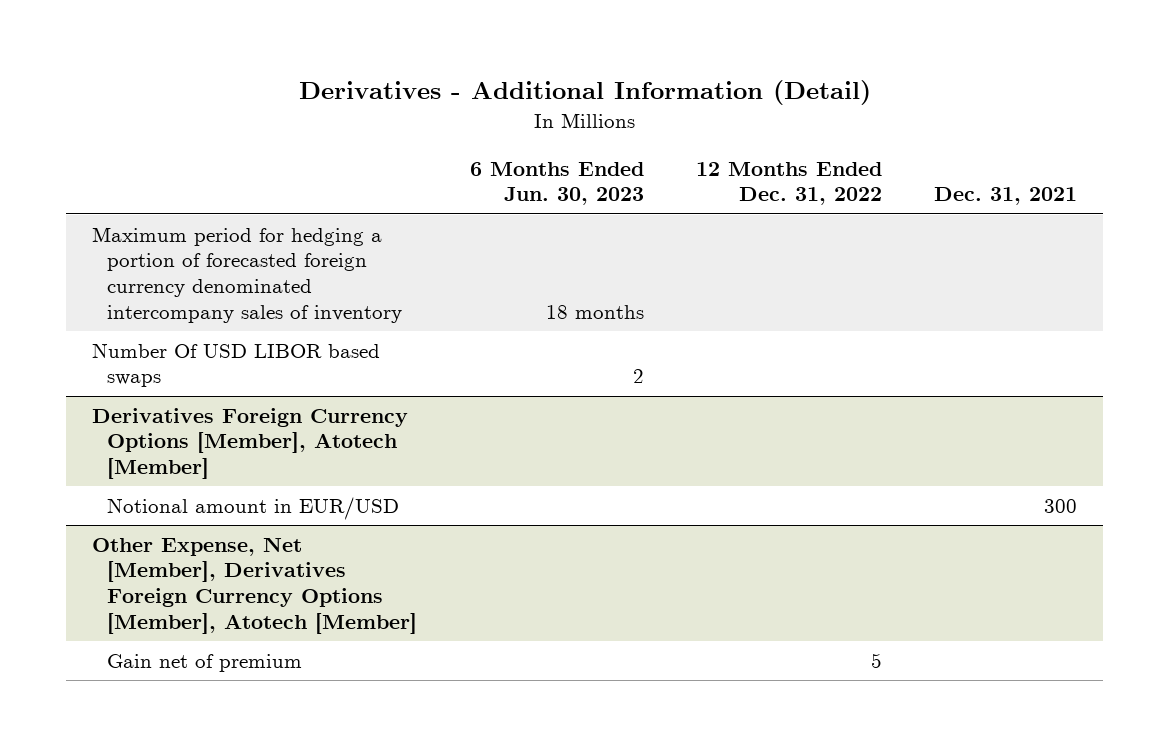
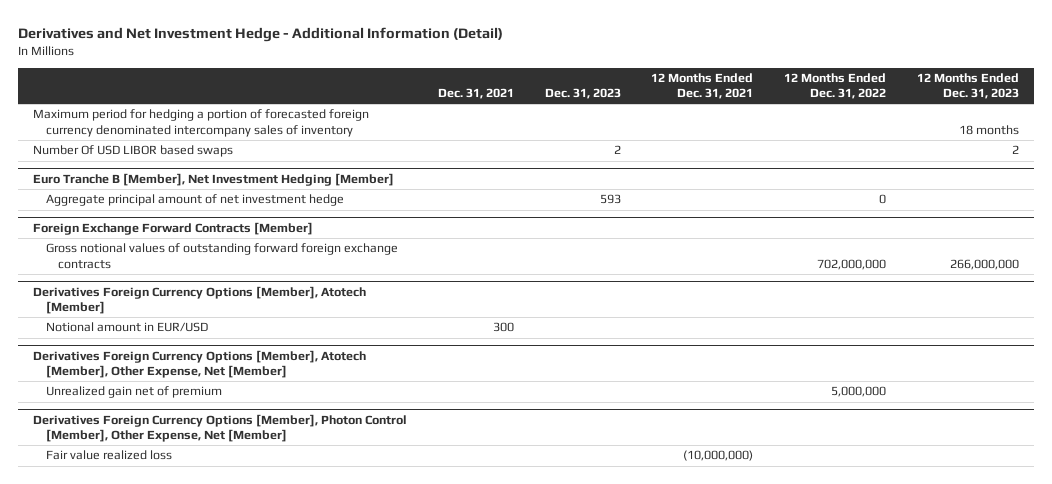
[298,80,871,106] Derivatives - Additional Information (Detail) -> [18,26,504,42] Derivatives and Net Investment Hedge - Additional Information (Detail)
[469,161,644,206] 6 Months Ended Jun. 30, 2023 -> none
none -> [544,88,621,100] Dec. 31, 2023
none -> [651,73,754,100] 12 Months Ended Dec. 31, 2021
none -> [916,73,1019,100] 12 Months Ended Dec. 31, 2023
none -> [33,172,395,186] Euro Tranche B [Member], Net Investment Hedging [Member]
none -> [45,194,344,207] Aggregate principal amount of net investment hedge
none -> [33,221,314,235] Foreign Exchange Forward Contracts [Member]
none -> [45,243,398,269] Gross notional values of outstanding forward foreign exchange contracts
[92,536,418,634] Other Expense, Net [Member], Derivatives Foreign Currency Options [Member], Atotech [Member] -> [33,349,367,379] Derivatives Foreign Currency Options [Member], Atotech [Member], Other Expense, Net [Member]
[107,653,303,672] Gain net of premium -> [45,386,222,399] Unrealized gain net of premium
[870,652,882,668] 5 -> [831,386,887,398] 5,000,000
none -> [33,413,408,443] Derivatives Foreign Currency Options [Member], Photon Control [Member], Other Expense, Net [Member]
none -> [45,450,172,461] Fair value realized loss

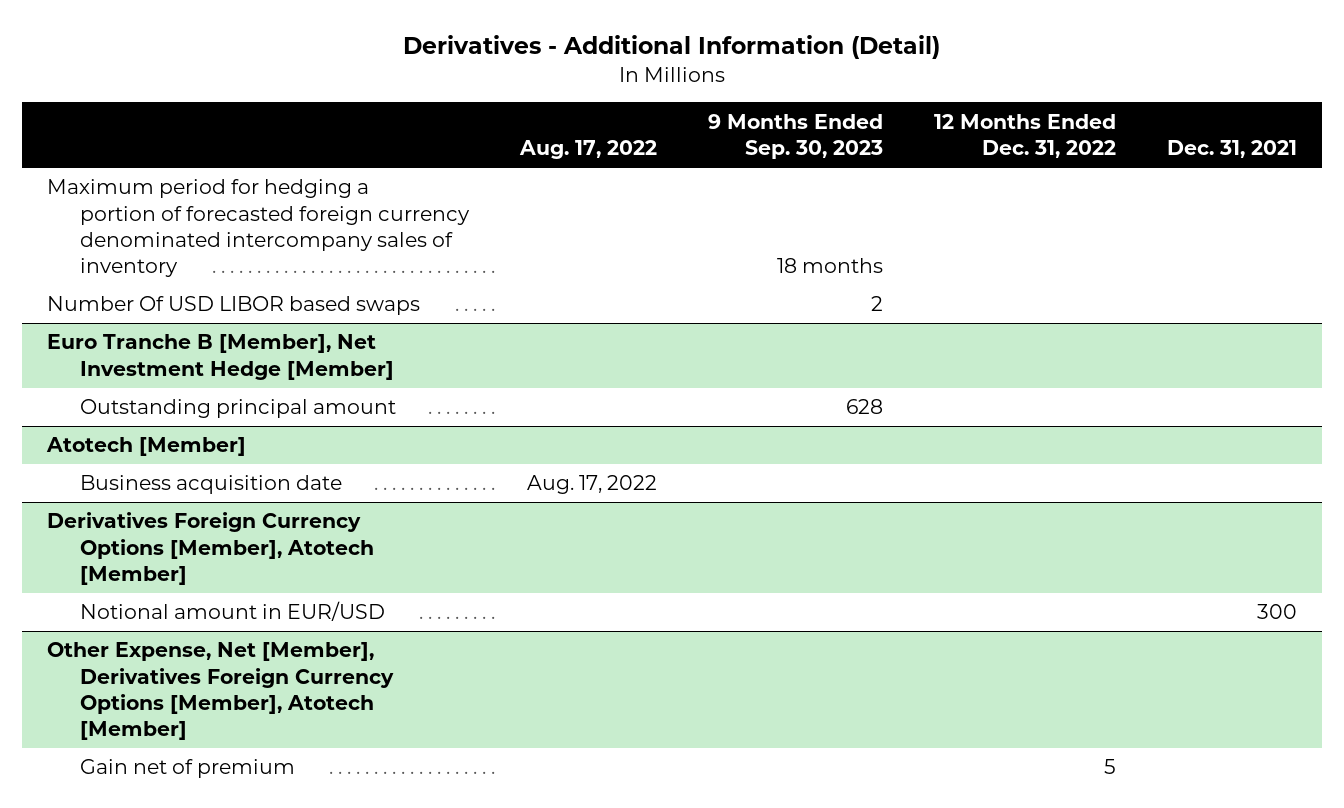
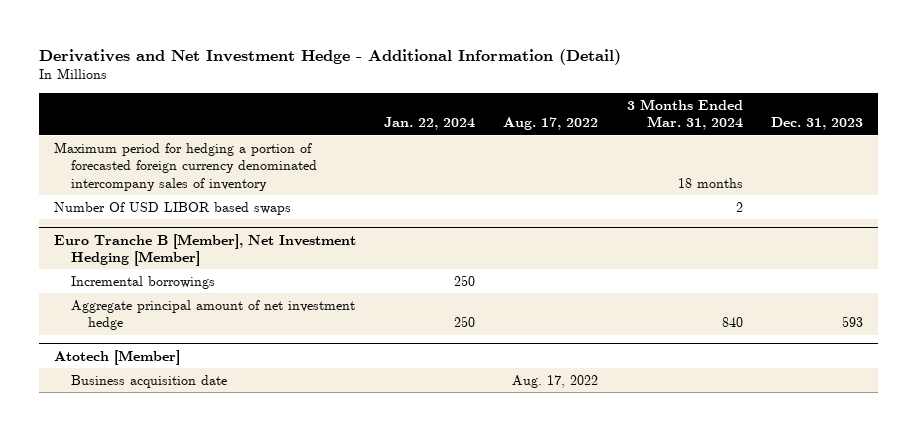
[403,35,941,60] Derivatives - Additional Information (Detail) -> [39,48,622,65] Derivatives and Net Investment Hedge - Additional Information (Detail)
[707,113,883,160] 9 Months Ended Sep. 30, 2023 -> none
[933,113,1116,159] 12 Months Ended Dec. 31, 2022 -> none
[1166,140,1297,159] Dec. 31, 2021 -> none
none -> [384,117,476,131] Jan. 22, 2024
none -> [626,98,743,131] 3 Months Ended Mar. 31, 2024
none -> [771,117,864,131] Dec. 31, 2023
[47,334,395,380] Euro Tranche B [Member], Net Investment Hedge [Member] -> [53,233,356,267] Euro Tranche B [Member], Net Investment Hedging [Member]
none -> [70,275,215,289] Incremental borrowings
[80,399,397,419] Outstanding principal amount -> [70,299,355,331] Aggregate principal amount of net investment hedge
[47,512,375,586] Derivatives Foreign Currency Options [Member], Atotech [Member] -> none
[80,601,386,622] Notional amount in EUR/USD -> none
[47,642,395,741] Other Expense, Net [Member], Derivatives Foreign Currency Options [Member], Atotech [Member] -> none
[80,759,296,779] Gain net of premium -> none

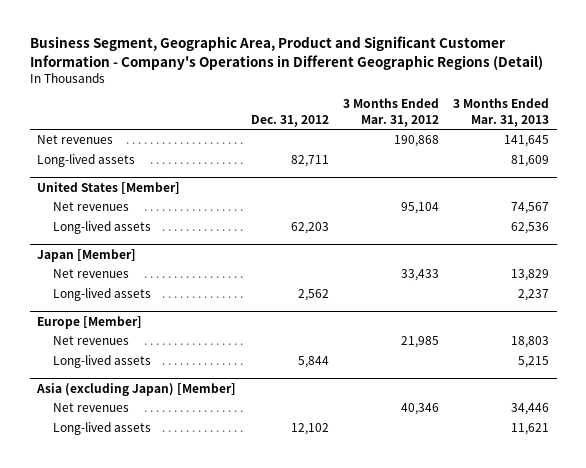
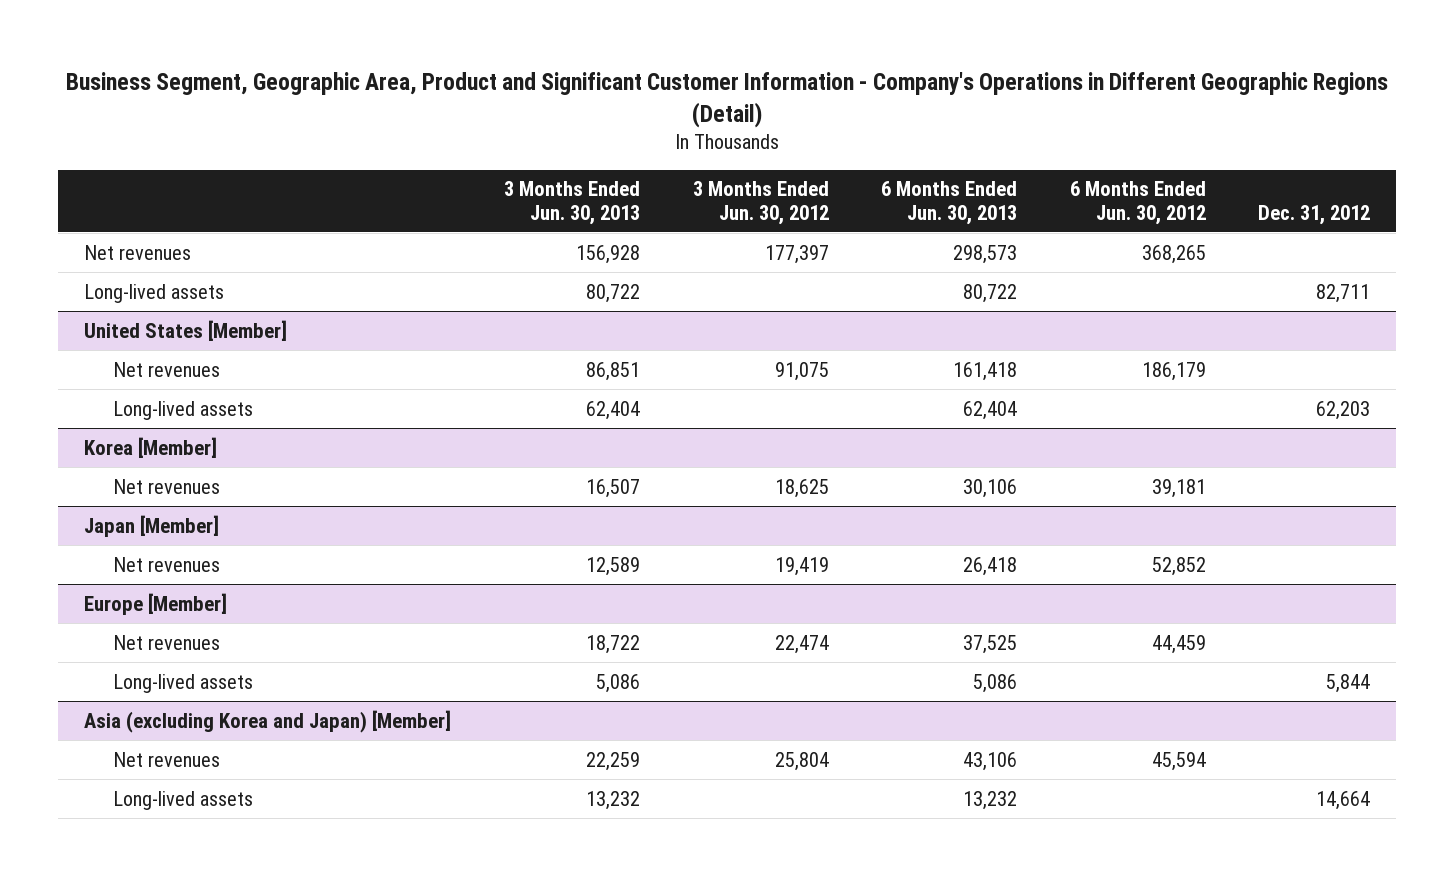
[342,98,439,127] 3 Months Ended Mar. 31, 2012 -> none
[453,98,550,127] 3 Months Ended Mar. 31, 2013 -> none
none -> [503,181,640,225] 3 Months Ended Jun. 30, 2013
none -> [692,181,829,225] 3 Months Ended Jun. 30, 2012
none -> [881,181,1018,225] 6 Months Ended Jun. 30, 2013
none -> [1069,181,1206,225] 6 Months Ended Jun. 30, 2012
none -> [84,436,218,458] Korea [Member]
none -> [113,478,221,494] Net revenues
[52,288,151,302] Long-lived assets -> none
[36,382,237,396] Asia (excluding Japan) [Member] -> [84,709,452,733] Asia (excluding Korea and Japan) [Member]
[290,423,329,436] 12,102 -> [1316,790,1371,810] 14,664

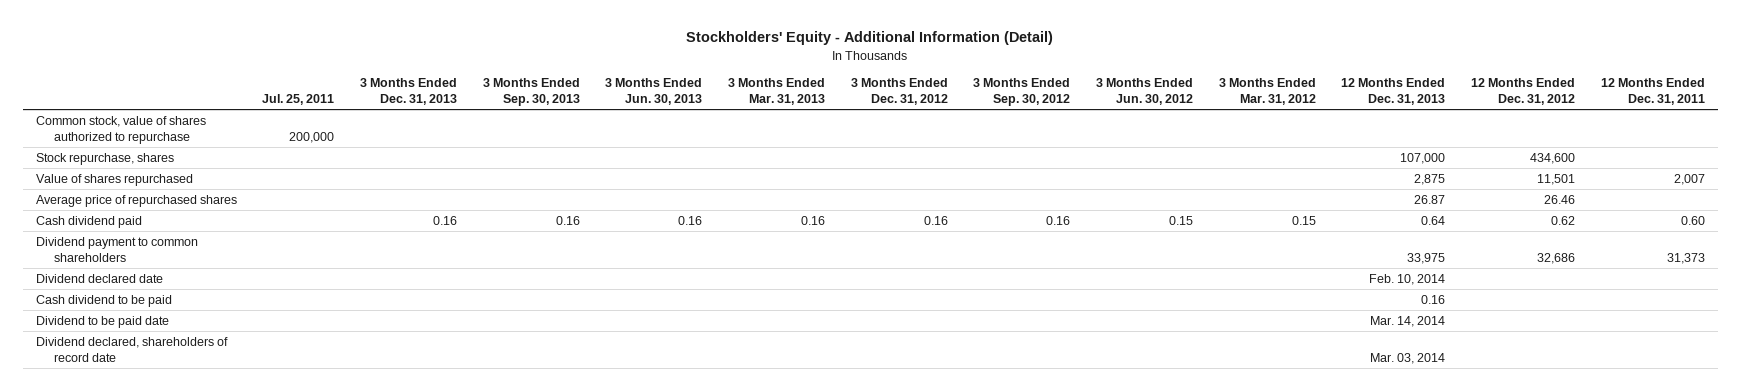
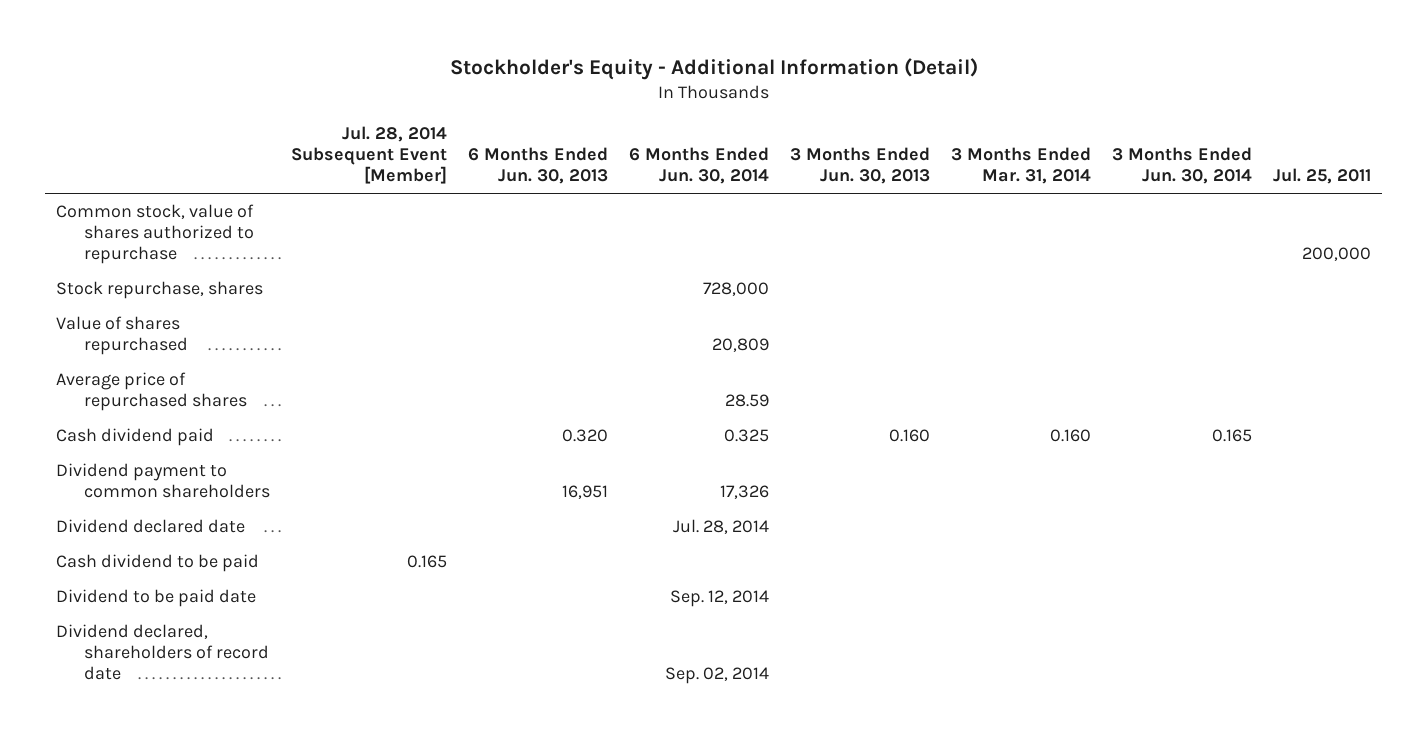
[686,31,1054,46] Stockholders' Equity - Additional Information (Detail) -> [449,57,978,80] Stockholder's Equity - Additional Information (Detail)
[359,78,457,106] 3 Months Ended Dec. 31, 2013 -> none
[482,78,580,107] 3 Months Ended Sep. 30, 2013 -> none
[728,78,826,106] 3 Months Ended Mar. 31, 2013 -> none
[850,78,948,106] 3 Months Ended Dec. 31, 2012 -> none
[973,78,1071,107] 3 Months Ended Sep. 30, 2012 -> none
[1096,78,1194,106] 3 Months Ended Jun. 30, 2012 -> none
[1218,78,1316,106] 3 Months Ended Mar. 31, 2012 -> none
[1341,78,1446,106] 12 Months Ended Dec. 31, 2013 -> none
[1471,78,1576,106] 12 Months Ended Dec. 31, 2012 -> none
[1600,78,1705,106] 12 Months Ended Dec. 31, 2011 -> none
none -> [291,126,448,185] Jul. 28, 2014 Subsequent Event [Member]
none -> [468,147,609,185] 6 Months Ended Jun. 30, 2013
none -> [629,147,770,185] 6 Months Ended Jun. 30, 2014
none -> [951,147,1092,185] 3 Months Ended Mar. 31, 2014
none -> [1112,147,1253,185] 3 Months Ended Jun. 30, 2014
[678,215,703,225] 0.16 -> [889,429,931,443] 0.160

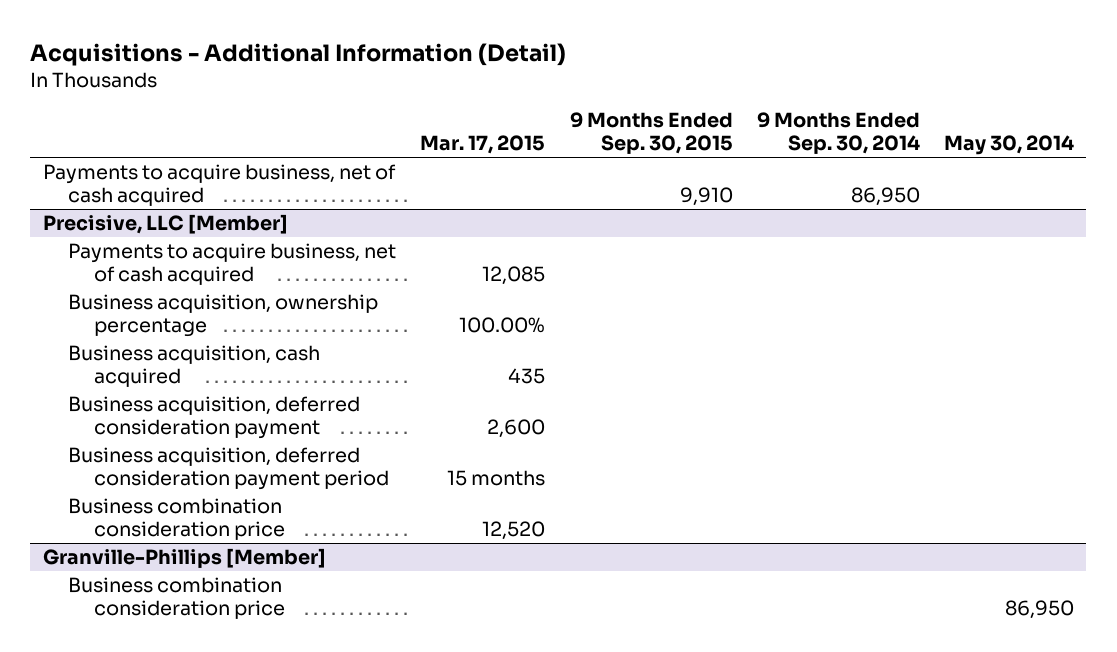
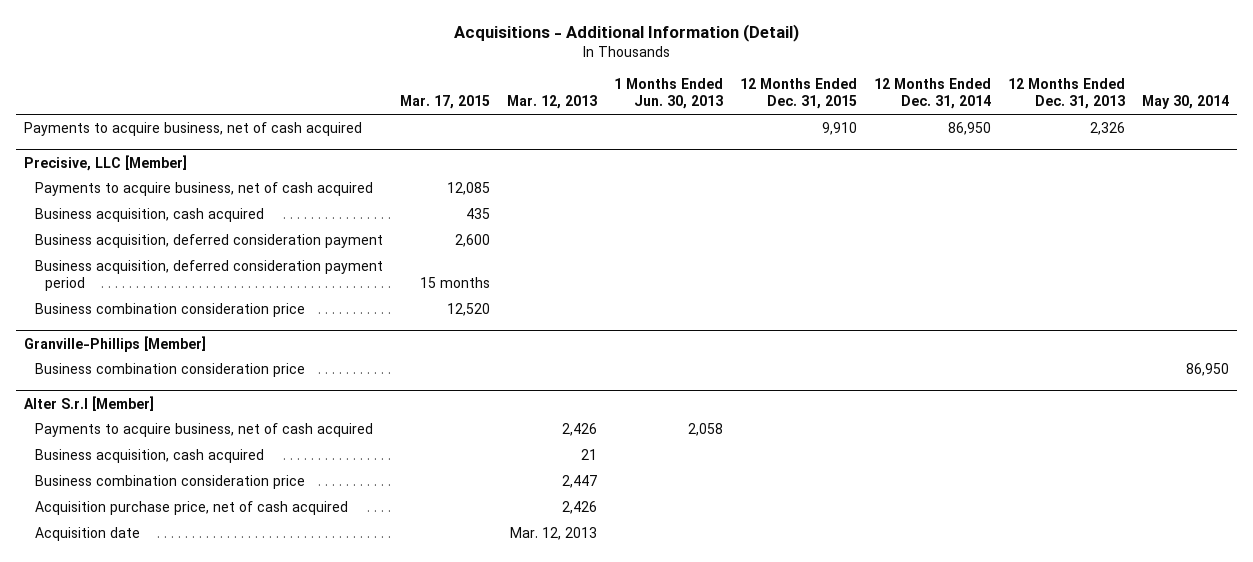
[569,112,733,155] 9 Months Ended Sep. 30, 2015 -> none
[756,112,920,155] 9 Months Ended Sep. 30, 2014 -> none
none -> [506,95,597,110] Mar. 12, 2013
none -> [613,78,723,110] 1 Months Ended Jun. 30, 2013
none -> [739,78,857,110] 12 Months Ended Dec. 31, 2015
none -> [873,78,991,110] 12 Months Ended Dec. 31, 2014
none -> [1007,78,1125,110] 12 Months Ended Dec. 31, 2013
[68,294,379,337] Business acquisition, ownership percentage -> none
none -> [24,395,155,411] Alter S.r.l [Member]
none -> [34,422,373,437] Payments to acquire business, net of cash acquired
none -> [34,448,264,463] Business acquisition, cash acquired
none -> [34,474,305,489] Business combination consideration price
none -> [34,500,348,515] Acquisition purchase price, net of cash acquired
none -> [34,526,140,541] Acquisition date

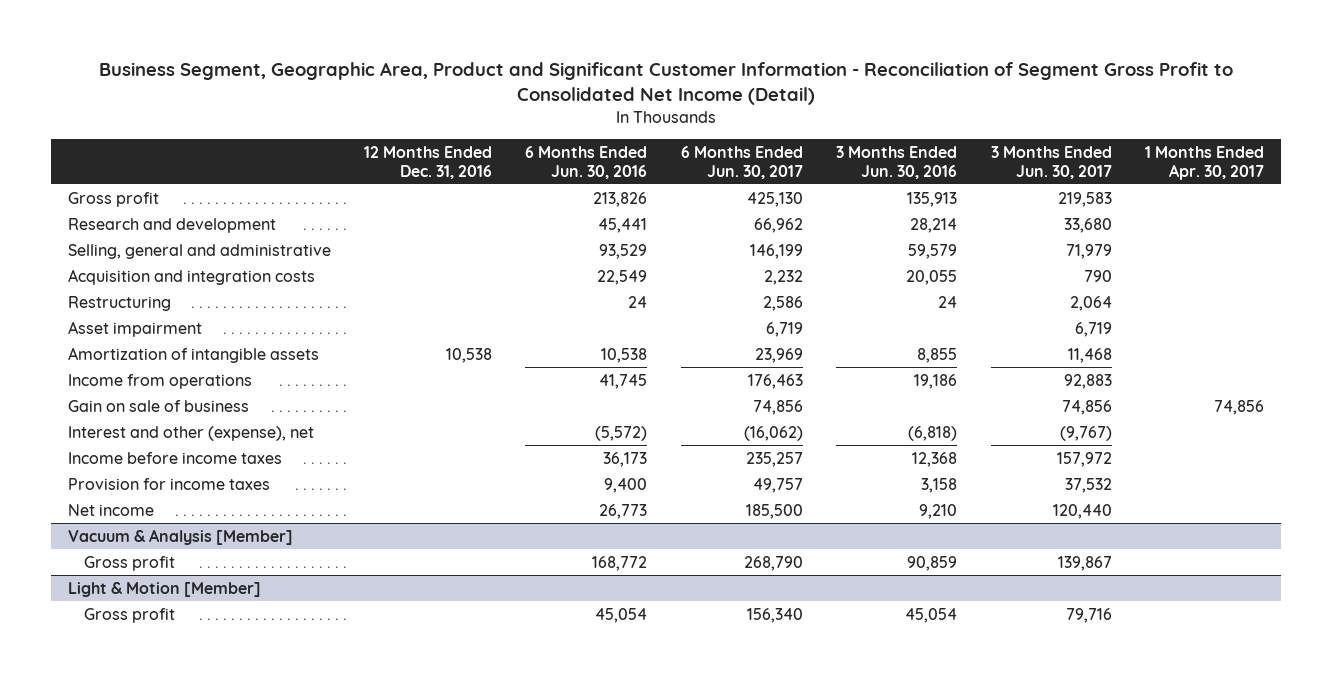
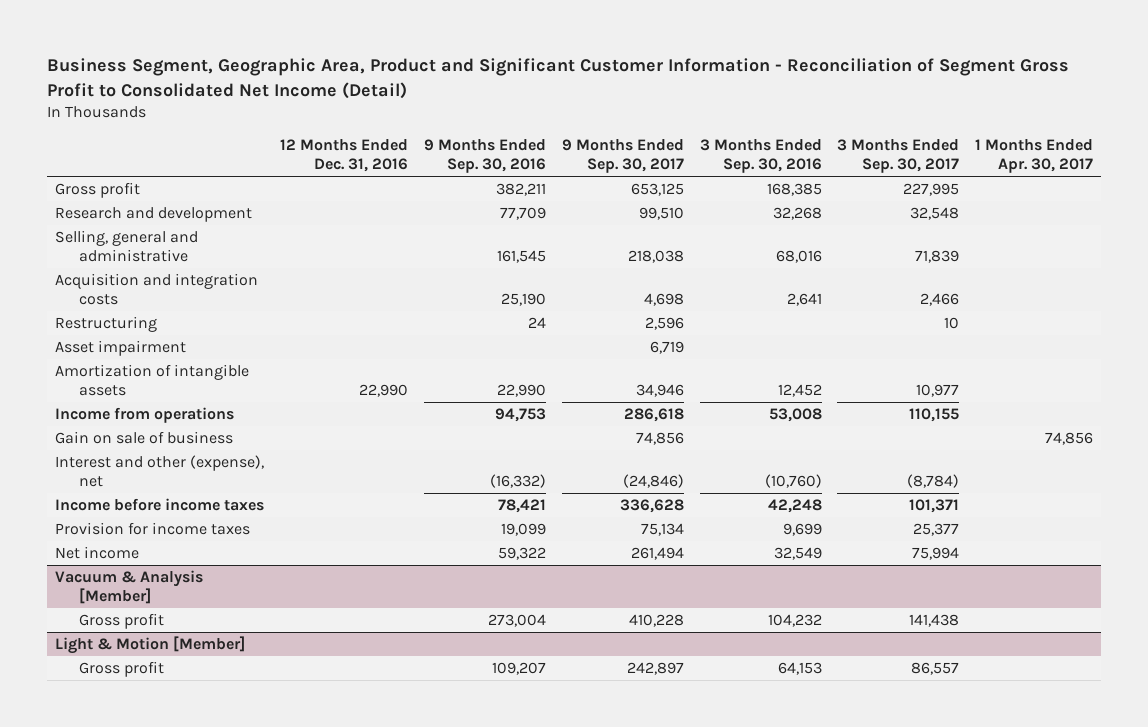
[525,145,648,179] 6 Months Ended Jun. 30, 2016 -> none
[680,145,803,179] 6 Months Ended Jun. 30, 2017 -> none
[836,145,958,179] 3 Months Ended Jun. 30, 2016 -> none
[990,145,1112,179] 3 Months Ended Jun. 30, 2017 -> none
none -> [423,139,546,174] 9 Months Ended Sep. 30, 2016
none -> [561,139,684,174] 9 Months Ended Sep. 30, 2017
none -> [699,139,822,174] 3 Months Ended Sep. 30, 2016
none -> [837,139,960,174] 3 Months Ended Sep. 30, 2017
[446,347,493,363] 10,538 -> [358,384,408,398] 22,990

